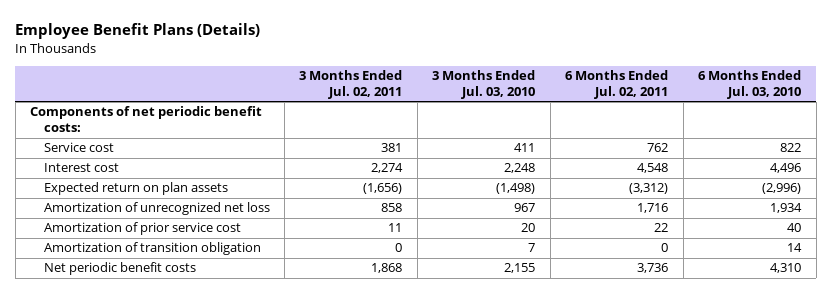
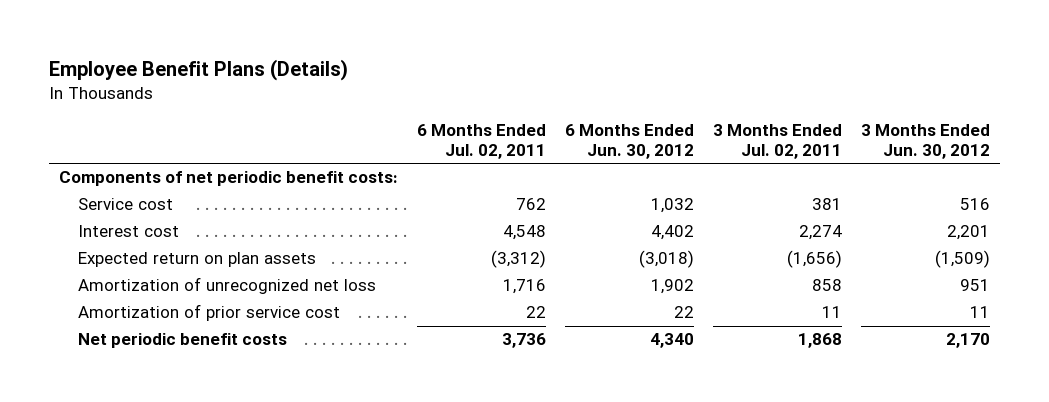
[432,70,536,100] 3 Months Ended Jul. 03, 2010 -> none
[698,70,802,100] 6 Months Ended Jul. 03, 2010 -> none
none -> [564,123,694,159] 6 Months Ended Jun. 30, 2012
none -> [861,123,991,159] 3 Months Ended Jun. 30, 2012
[43,242,261,256] Amortization of transition obligation -> none

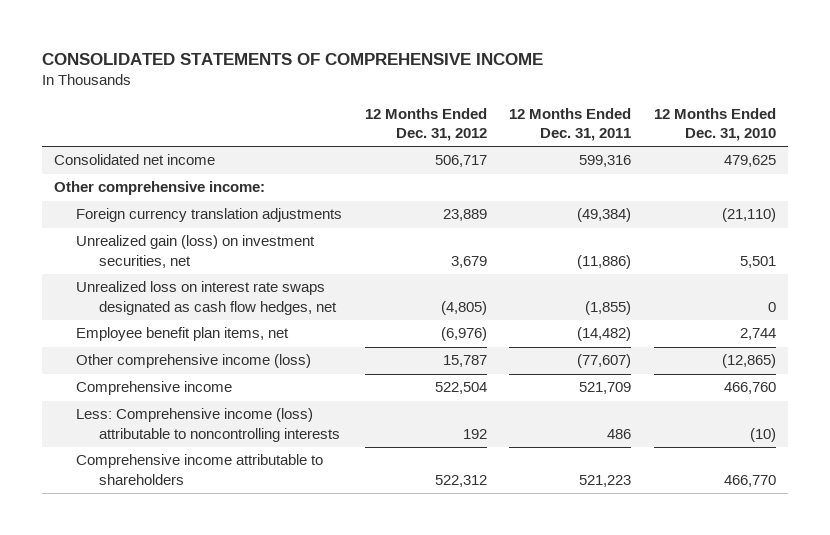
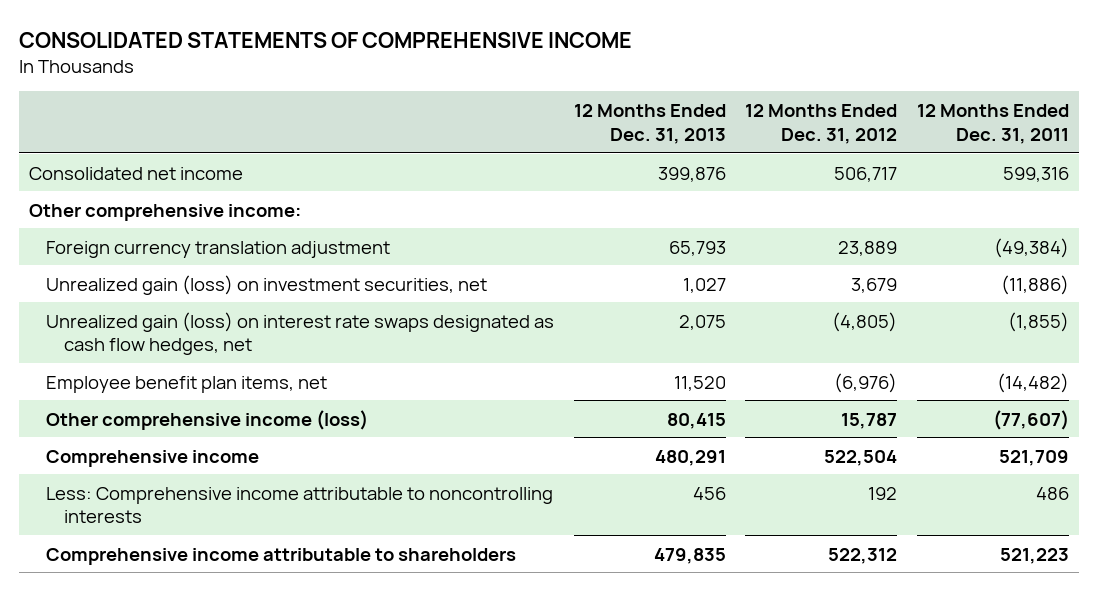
[654,107,777,141] 12 Months Ended Dec. 31, 2010 -> none
none -> [573,104,726,144] 12 Months Ended Dec. 31, 2013
[76,208,343,223] Foreign currency translation adjustments -> [46,240,391,258] Foreign currency translation adjustment
[76,281,337,315] Unrealized loss on interest rate swaps designated as cash flow hedges, net -> [46,311,555,356] Unrealized gain (loss) on interest rate swaps designated as cash flow hedges, net
[76,408,340,442] Less: Comprehensive income (loss) attributable to noncontrolling interests -> [46,486,554,524] Less: Comprehensive income attributable to noncontrolling interests

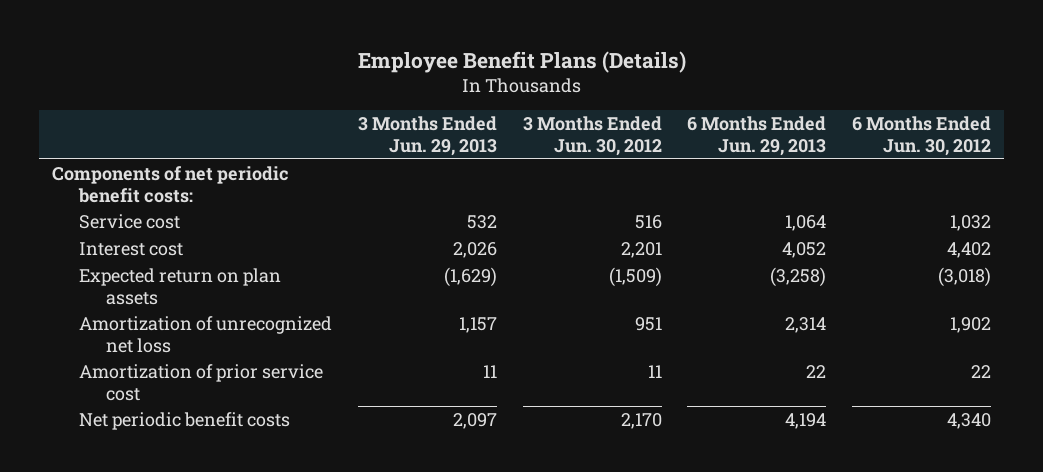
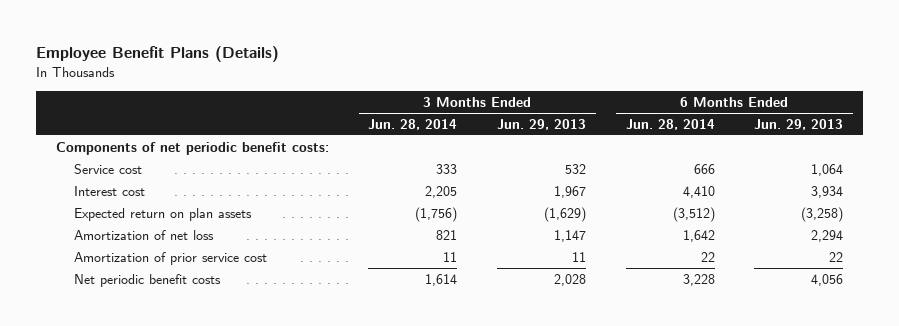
[522,115,662,156] 3 Months Ended Jun. 30, 2012 -> none
[852,115,992,156] 6 Months Ended Jun. 30, 2012 -> none
none -> [368,118,458,130] Jun. 28, 2014
none -> [625,118,715,130] Jun. 28, 2014
[453,241,498,258] 2,026 -> [554,185,587,198] 1,967
[782,241,827,258] 4,052 -> [811,185,844,198] 3,934
[79,315,333,353] Amortization of unrecognized net loss -> [73,229,214,240] Amortization of net loss
[459,316,498,333] 1,157 -> [554,229,587,242] 1,147
[785,316,827,333] 2,314 -> [811,229,844,242] 2,294
[453,412,498,429] 2,097 -> [554,273,587,286] 2,028
[785,412,827,429] 4,194 -> [811,273,844,286] 4,056

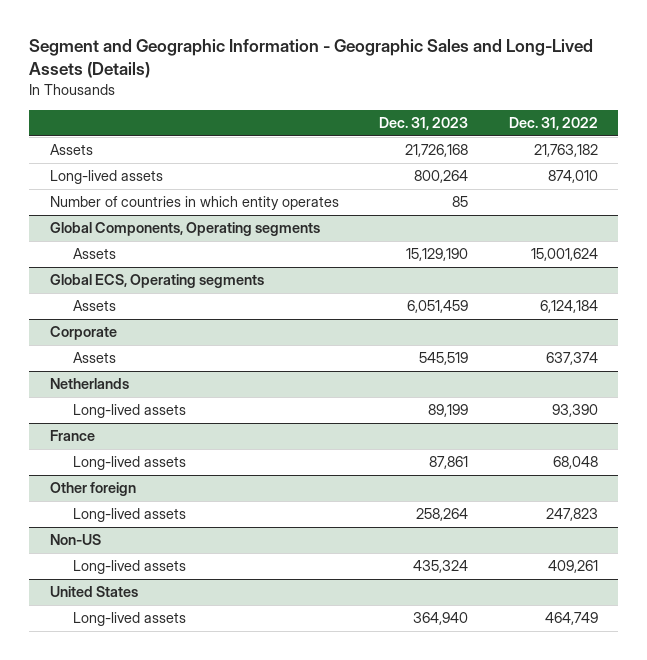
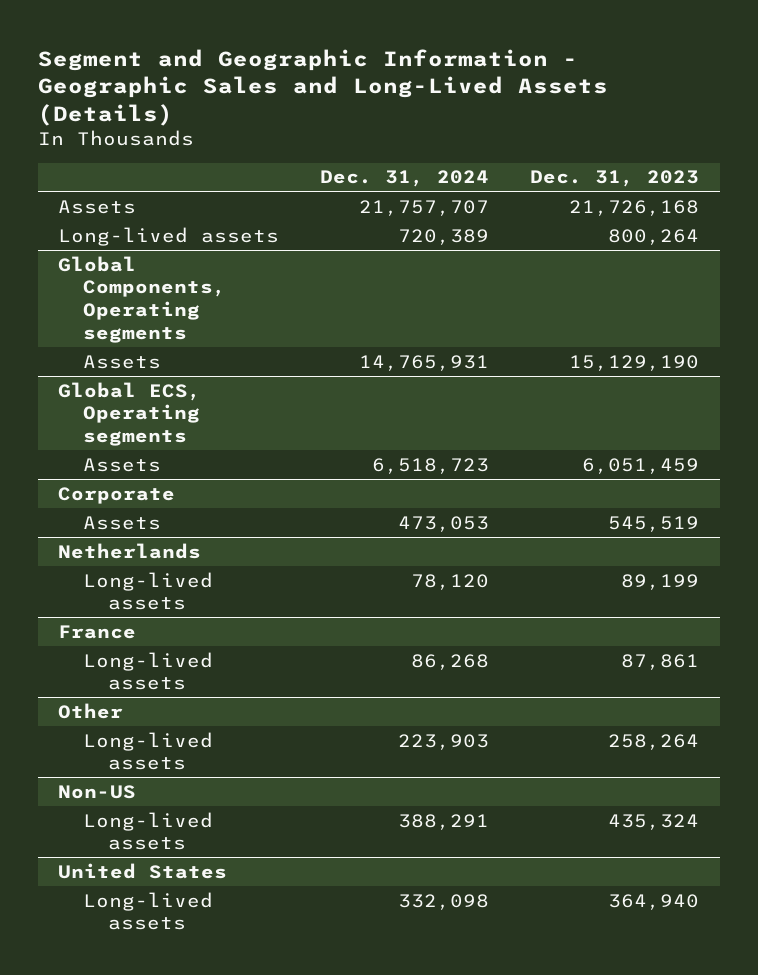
[508,117,598,131] Dec. 31, 2022 -> none
none -> [320,170,490,188] Dec. 31, 2024
[49,196,339,211] Number of countries in which entity operates -> none
[49,482,136,497] Other foreign -> [58,702,124,719] Other

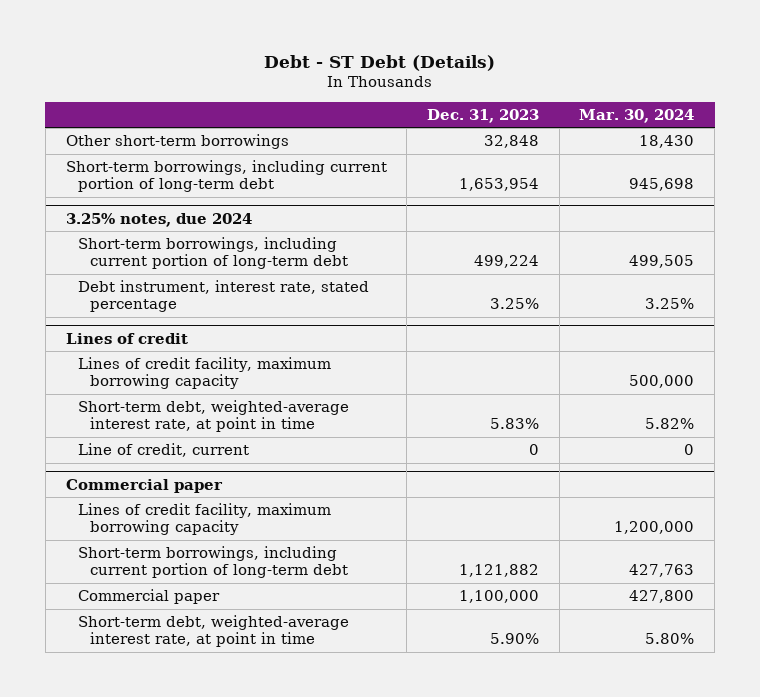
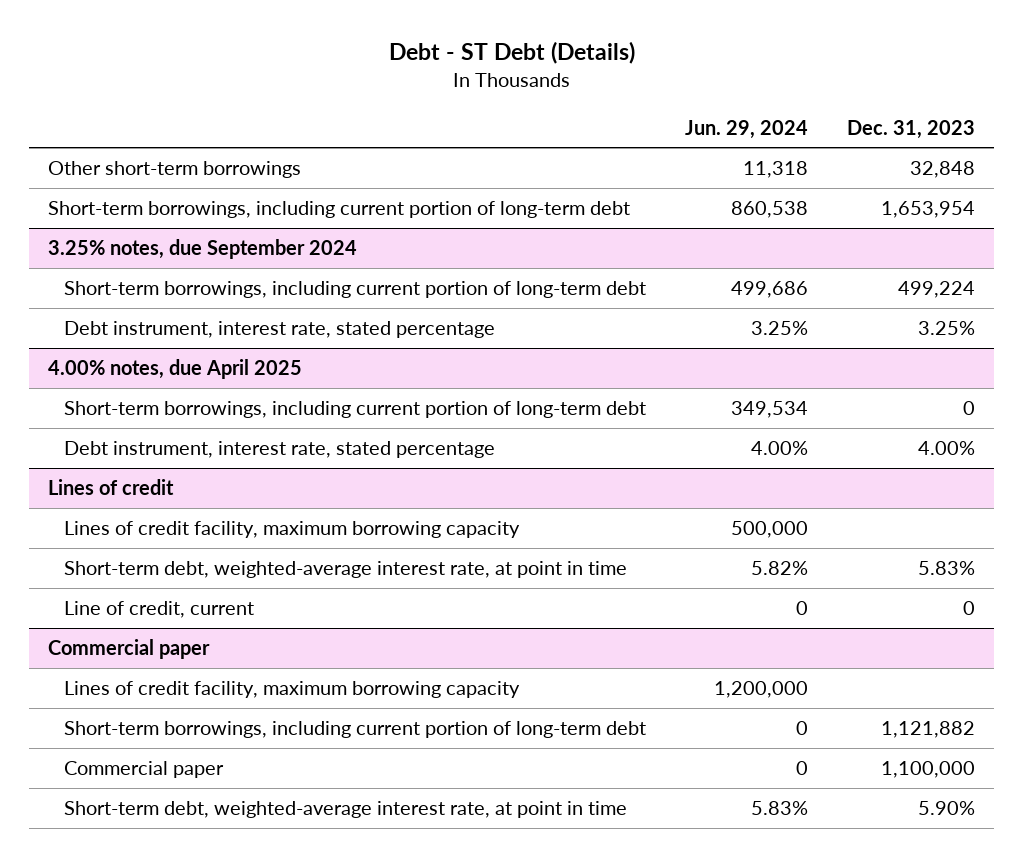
[579,108,695,123] Mar. 30, 2024 -> none
none -> [684,119,808,139] Jun. 29, 2024
[65,212,252,227] 3.25% notes, due 2024 -> [48,239,358,260] 3.25% notes, due September 2024
none -> [48,359,303,380] 4.00% notes, due April 2025
none -> [63,401,646,419] Short-term borrowings, including current portion of long-term debt
none -> [63,441,495,459] Debt instrument, interest rate, stated percentage

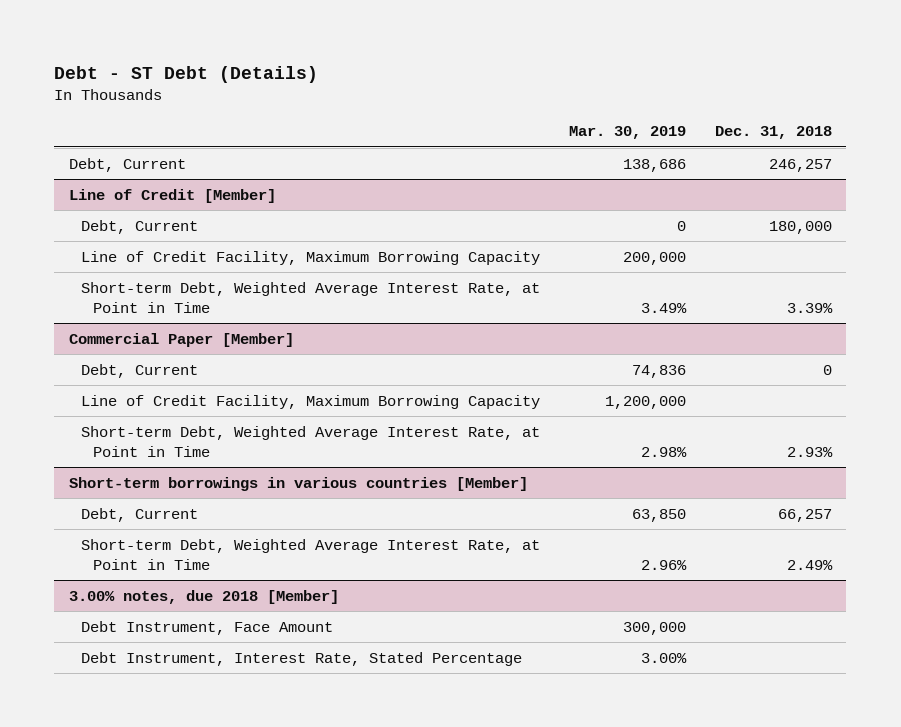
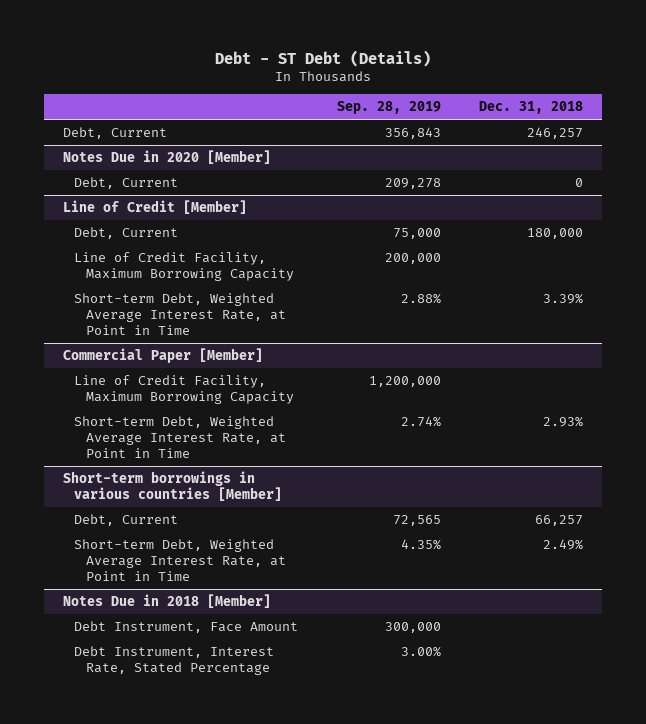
[568,126,686,140] Mar. 30, 2019 -> none
none -> [336,101,441,115] Sep. 28, 2019
none -> [62,150,271,165] Notes Due in 2020 [Member]
none -> [74,177,179,190] Debt, Current
[80,363,198,378] Debt, Current -> none
[68,589,339,604] 3.00% notes, due 2018 [Member] -> [62,594,271,609] Notes Due in 2018 [Member]

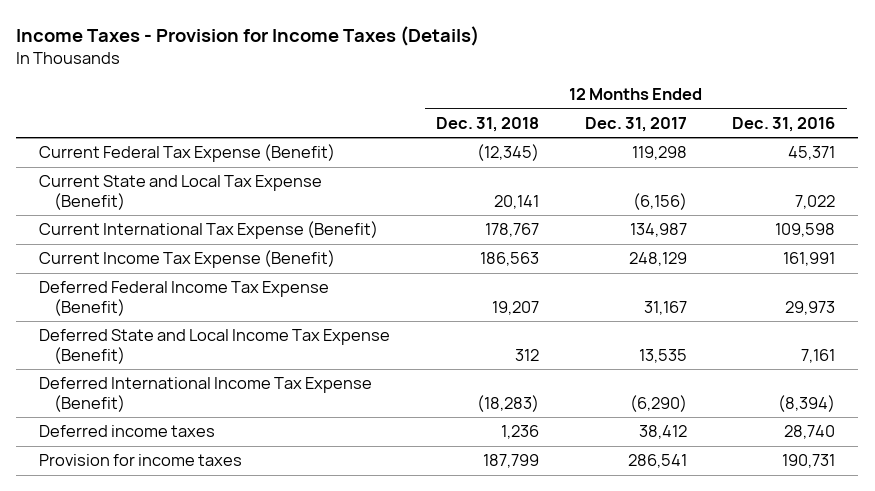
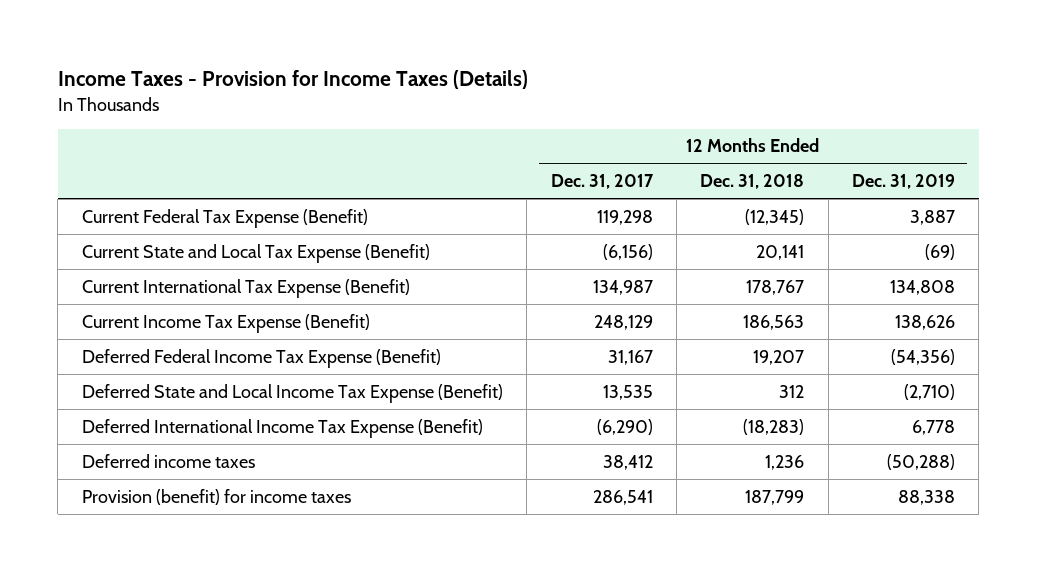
[732,116,836,132] Dec. 31, 2016 -> none
none -> [852,174,956,190] Dec. 31, 2019
[39,454,243,467] Provision for income taxes -> [81,488,351,505] Provision (benefit) for income taxes

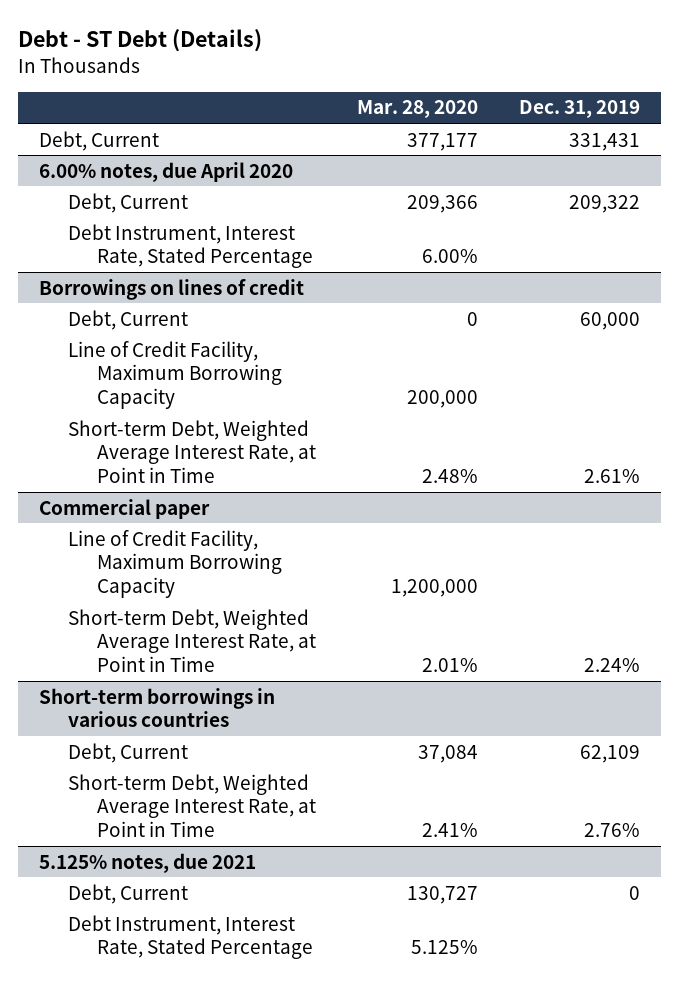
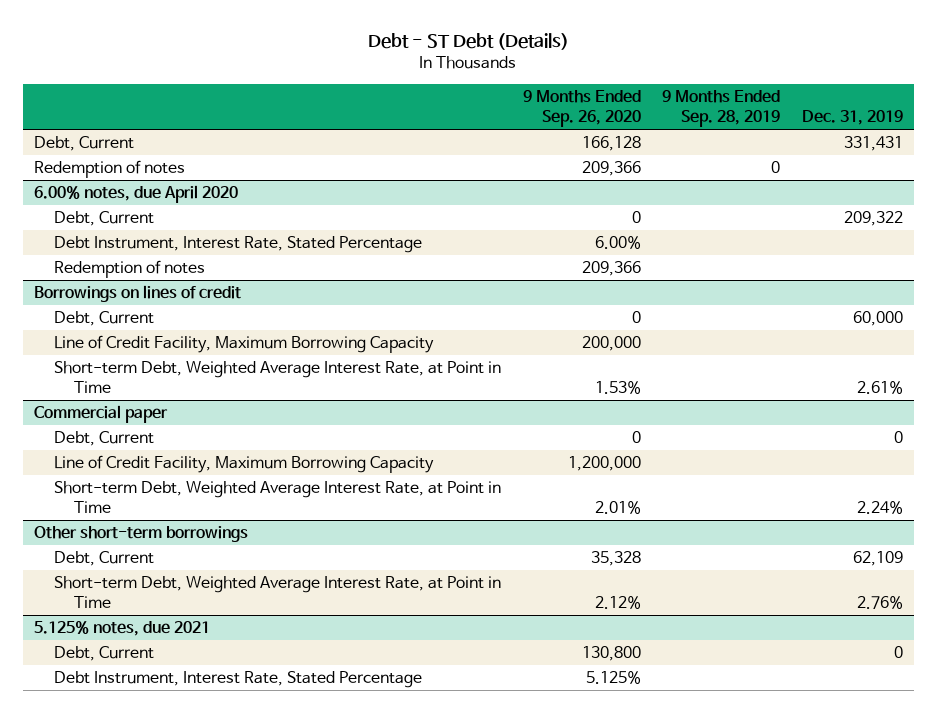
[356,100,478,119] Mar. 28, 2020 -> none
none -> [522,90,641,128] 9 Months Ended Sep. 26, 2020
none -> [662,90,781,128] 9 Months Ended Sep. 28, 2019
none -> [33,160,185,179] Redemption of notes
none -> [53,260,205,279] Redemption of notes
none -> [53,431,154,447] Debt, Current
[38,687,275,728] Short-term borrowings in various countries -> none
none -> [33,526,248,543] Other short-term borrowings

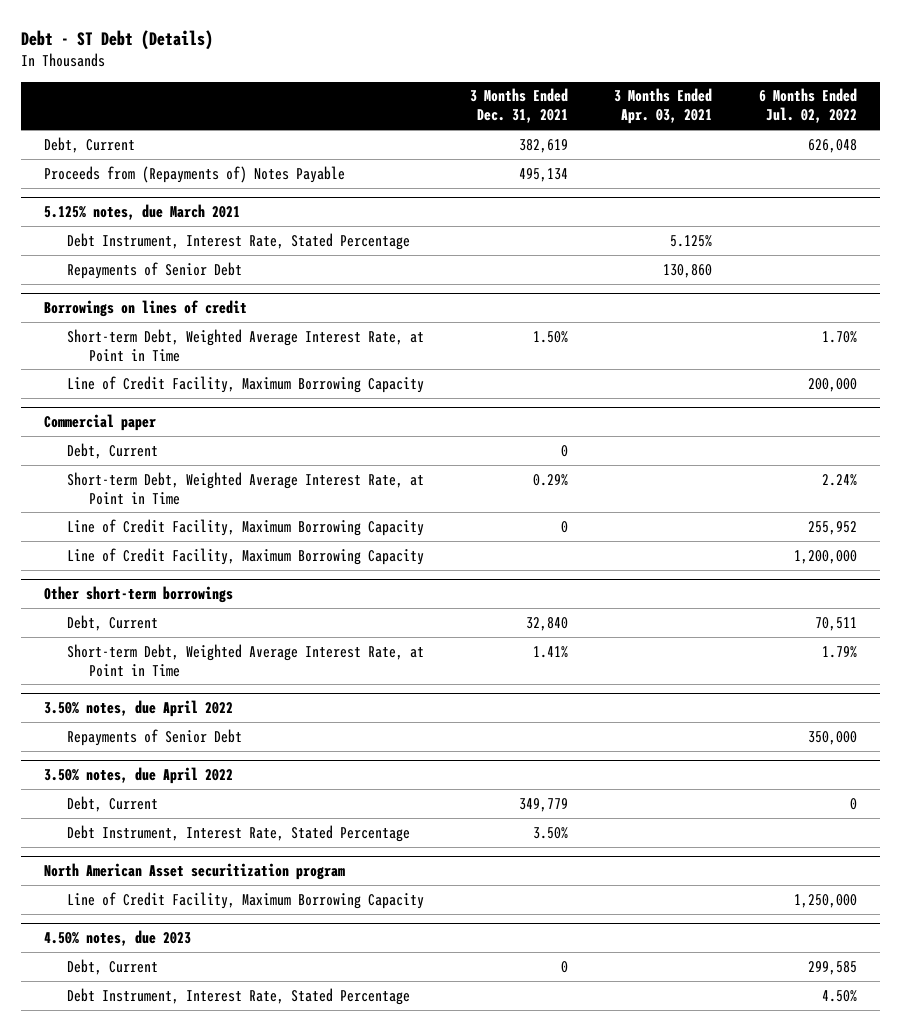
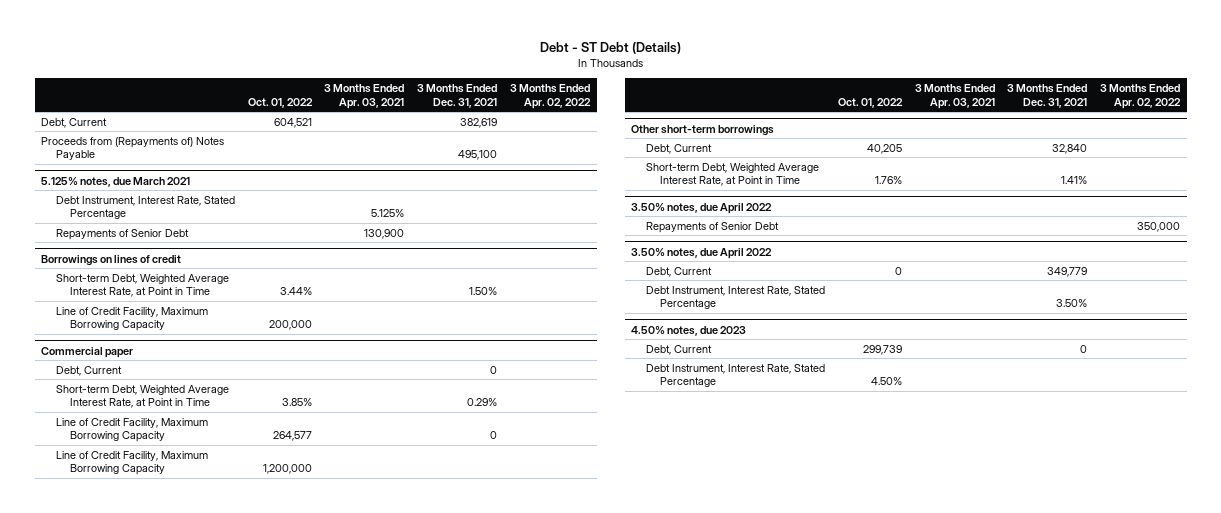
[758,88,857,124] 6 Months Ended Jul. 02, 2022 -> none
none -> [247,97,313,108] Oct. 01, 2022
none -> [510,84,592,109] 3 Months Ended Apr. 02, 2022
[519,167,569,182] 495,134 -> [458,150,498,161] 495,100
[663,263,713,278] 130,860 -> [364,228,405,239] 130,900
[44,863,346,881] North American Asset securitization program -> none
[66,891,424,909] Line of Credit Facility, Maximum Borrowing Capacity -> none

